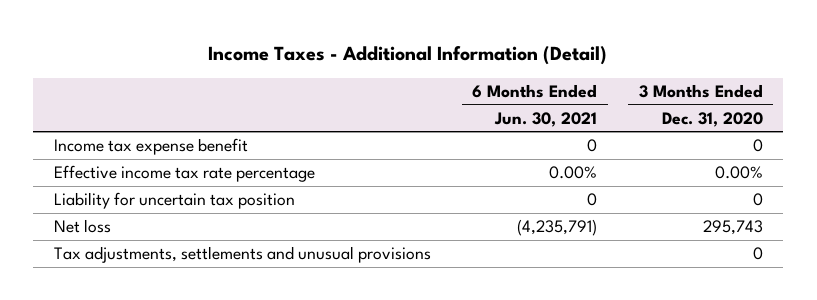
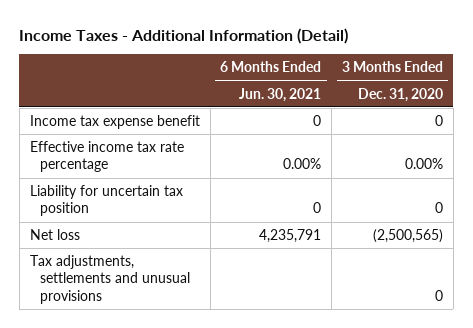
[517,219,598,237] (4,235,791) -> [259,229,322,244] 4,235,791
[702,220,763,236] 295,743 -> [373,229,444,244] (2,500,565)

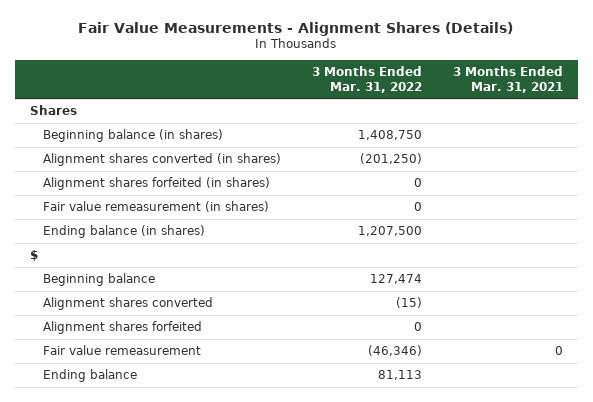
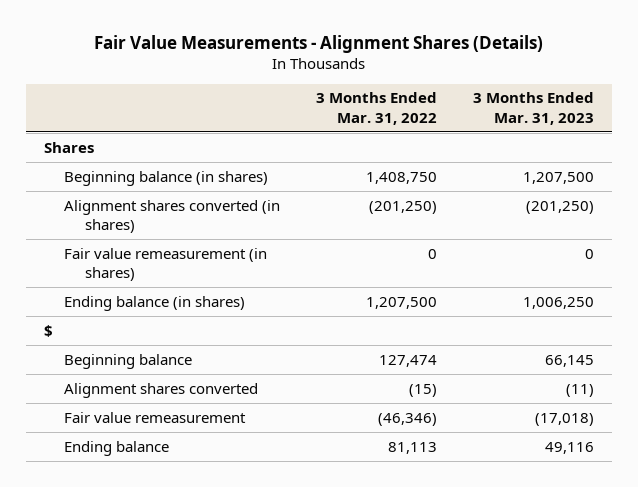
[452,66,563,93] 3 Months Ended Mar. 31, 2021 -> none
none -> [473,92,595,125] 3 Months Ended Mar. 31, 2023
[42,177,270,191] Alignment shares forfeited (in shares) -> none
[42,321,202,335] Alignment shares forfeited -> none

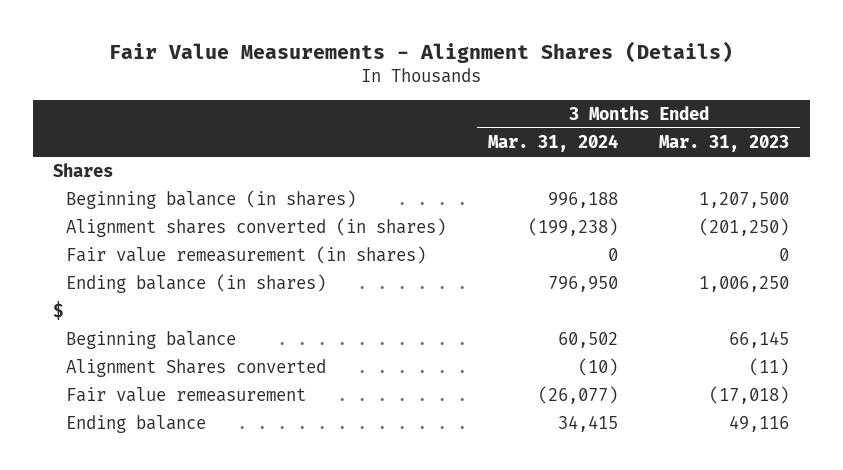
[316,92,438,125] 3 Months Ended Mar. 31, 2022 -> none
none -> [487,133,618,152] Mar. 31, 2024
[64,382,259,398] Alignment shares converted -> [66,359,327,378] Alignment Shares converted

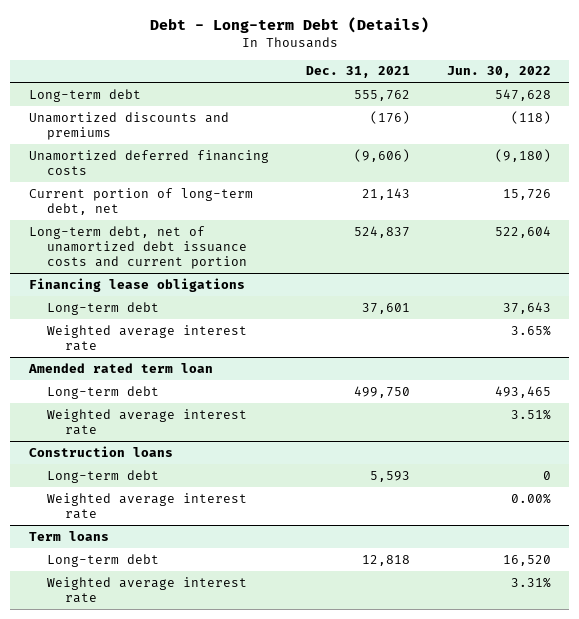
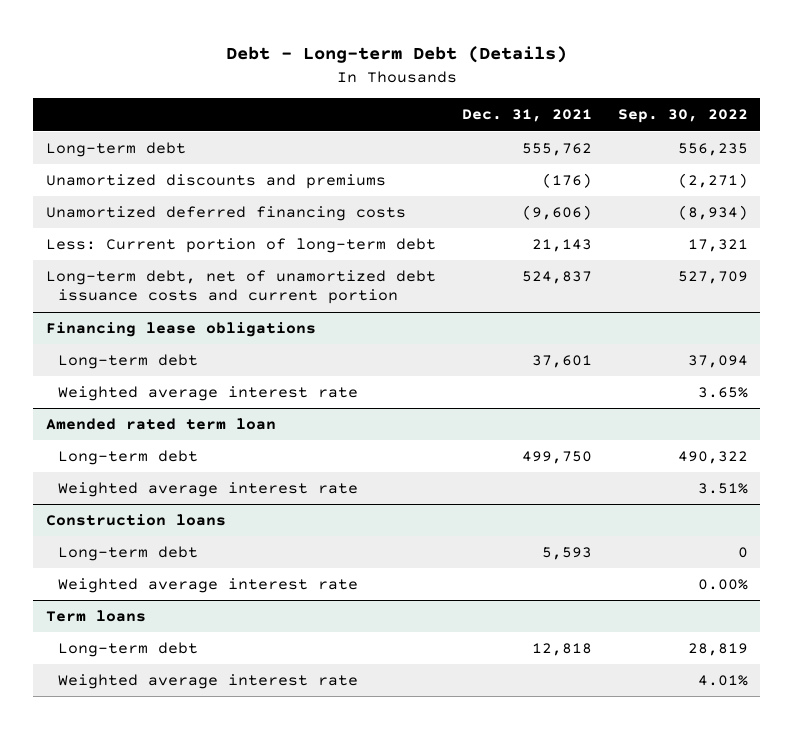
[446,66,551,79] Jun. 30, 2022 -> none
none -> [617,109,748,124] Sep. 30, 2022
[28,187,253,215] Current portion of long-term debt, net -> [46,238,437,254] Less: Current portion of long-term debt

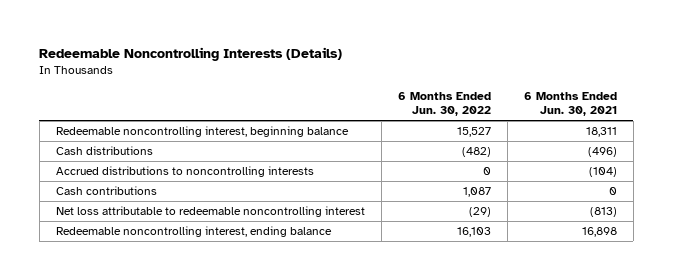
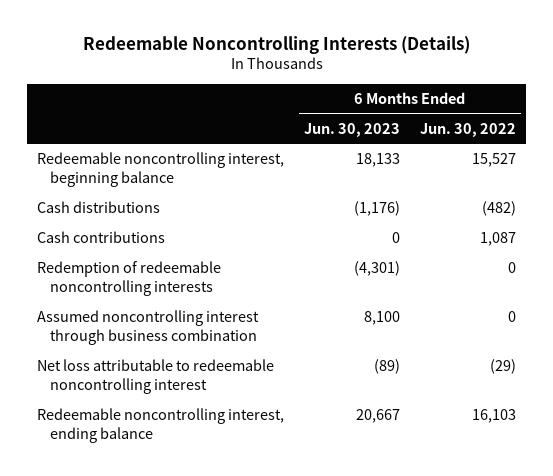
[523,91,617,117] 6 Months Ended Jun. 30, 2021 -> none
none -> [304,122,401,137] Jun. 30, 2023
[55,166,314,178] Accrued distributions to noncontrolling interests -> none
none -> [36,261,221,297] Redemption of redeemable noncontrolling interests
none -> [36,310,259,346] Assumed noncontrolling interest through business combination

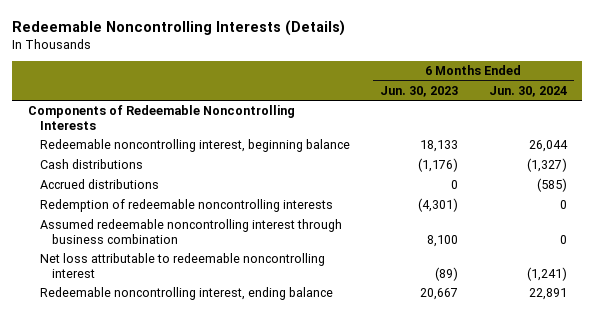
[420,122,517,137] Jun. 30, 2022 -> none
none -> [488,85,567,97] Jun. 30, 2024
none -> [27,105,295,131] Components of Redeemable Noncontrolling Interests
[36,231,165,244] Cash contributions -> none
none -> [39,179,159,190] Accrued distributions
[36,310,259,346] Assumed noncontrolling interest through business combination -> [39,219,342,245] Assumed redeemable noncontrolling interest through business combination

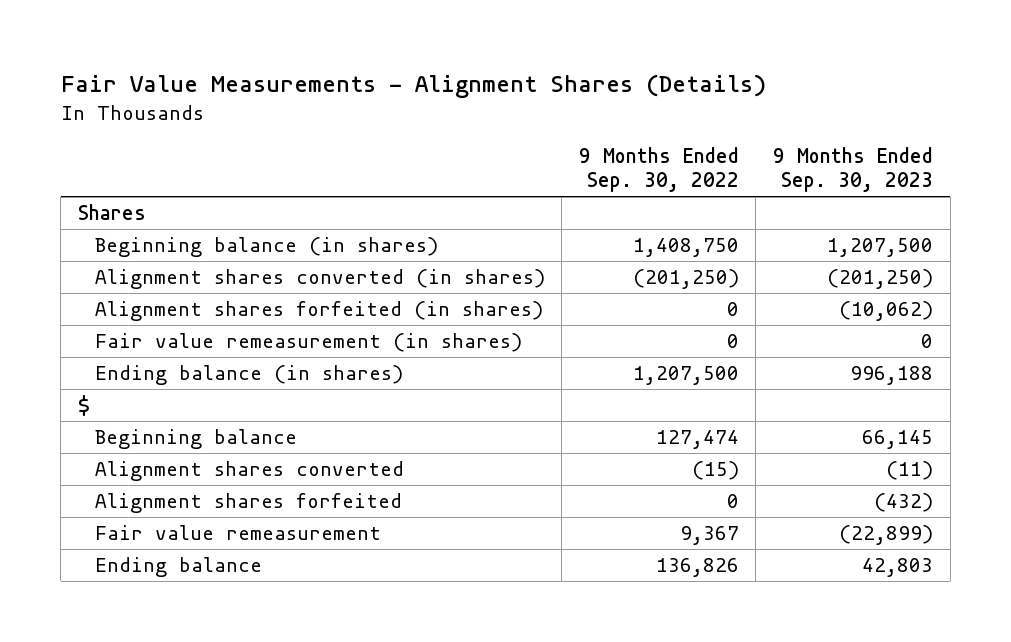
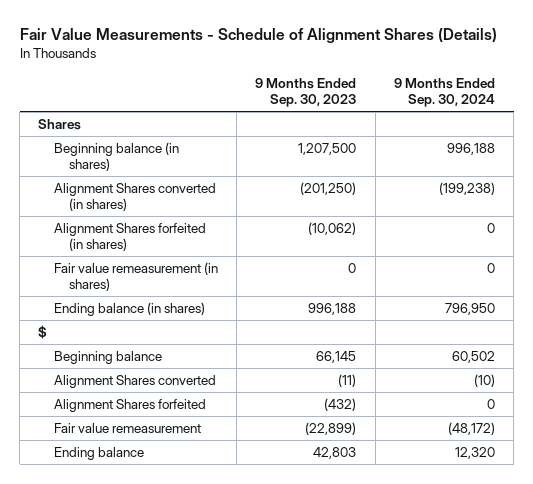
[60,74,766,99] Fair Value Measurements - Alignment Shares (Details) -> [19,28,497,44] Fair Value Measurements - Schedule of Alignment Shares (Details)
[578,146,739,193] 9 Months Ended Sep. 30, 2022 -> none
none -> [393,78,495,108] 9 Months Ended Sep. 30, 2024
[94,268,545,289] Alignment shares converted (in shares) -> [53,182,216,211] Alignment Shares converted (in shares)
[94,300,543,321] Alignment shares forfeited (in shares) -> [53,222,206,251] Alignment Shares forfeited (in shares)
[94,460,404,481] Alignment shares converted -> [53,374,216,388] Alignment Shares converted
[94,492,402,513] Alignment shares forfeited -> [53,398,206,412] Alignment Shares forfeited

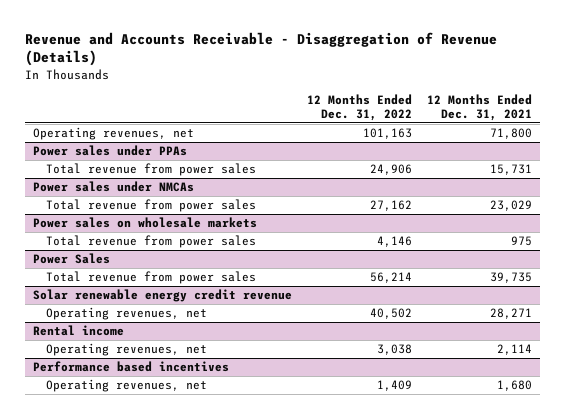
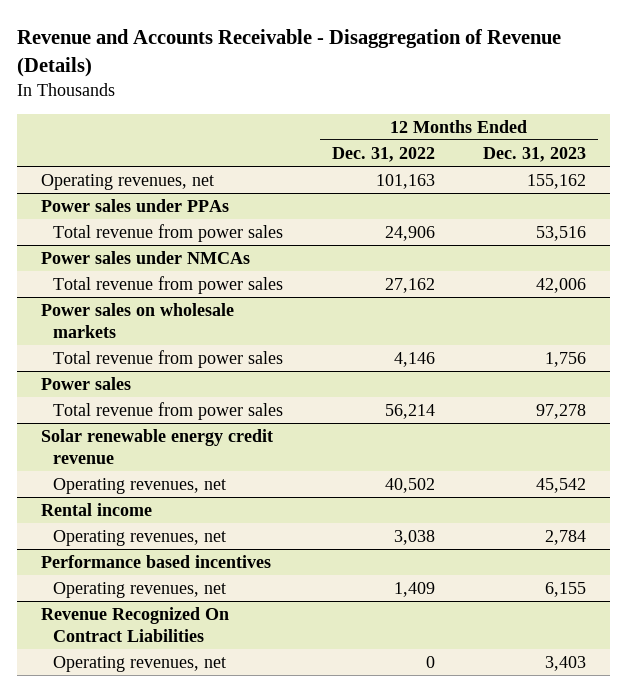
[427,93,533,121] 12 Months Ended Dec. 31, 2021 -> none
none -> [483,146,587,162] Dec. 31, 2023
[32,253,110,265] Power Sales -> [40,376,131,390] Power sales
none -> [40,606,229,642] Revenue Recognized On Contract Liabilities
none -> [53,655,227,672] Operating revenues, net

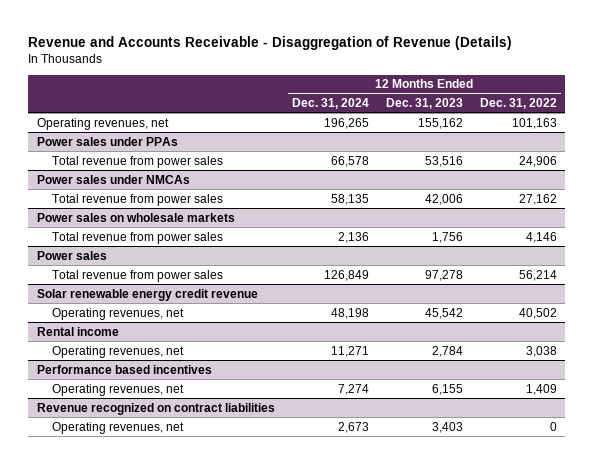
none -> [291,97,369,109] Dec. 31, 2024
[40,606,229,642] Revenue Recognized On Contract Liabilities -> [36,402,275,415] Revenue recognized on contract liabilities

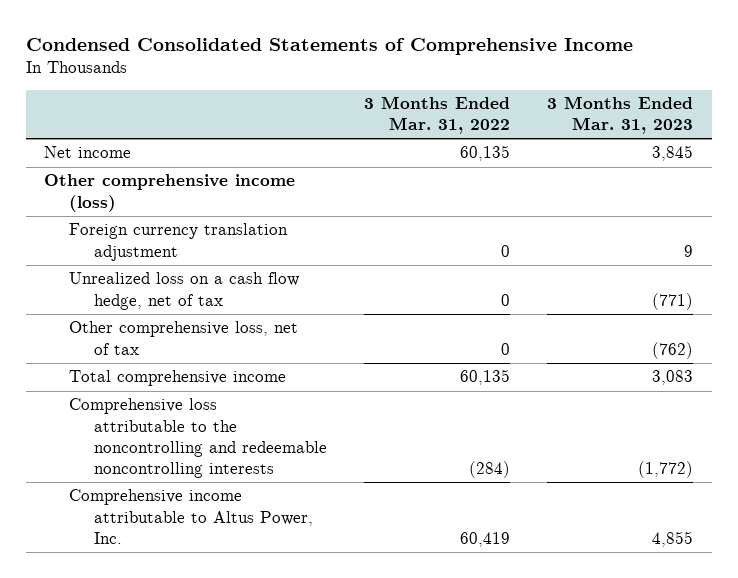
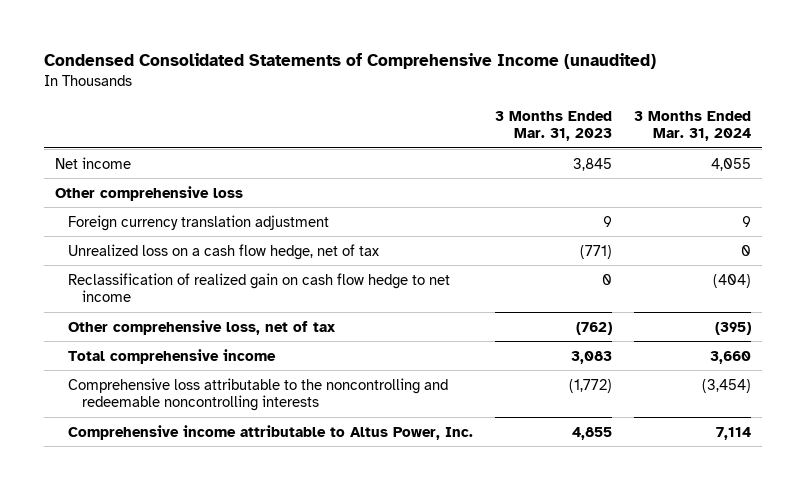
[25,38,633,56] Condensed Consolidated Statements of Comprehensive Income -> [43,53,656,70] Condensed Consolidated Statements of Comprehensive Income (unaudited)
[364,95,511,135] 3 Months Ended Mar. 31, 2022 -> none
none -> [633,110,751,142] 3 Months Ended Mar. 31, 2024
[44,174,296,212] Other comprehensive income (loss) -> [54,185,243,201] Other comprehensive loss
none -> [68,272,451,303] Reclassification of realized gain on cash flow hedge to net income

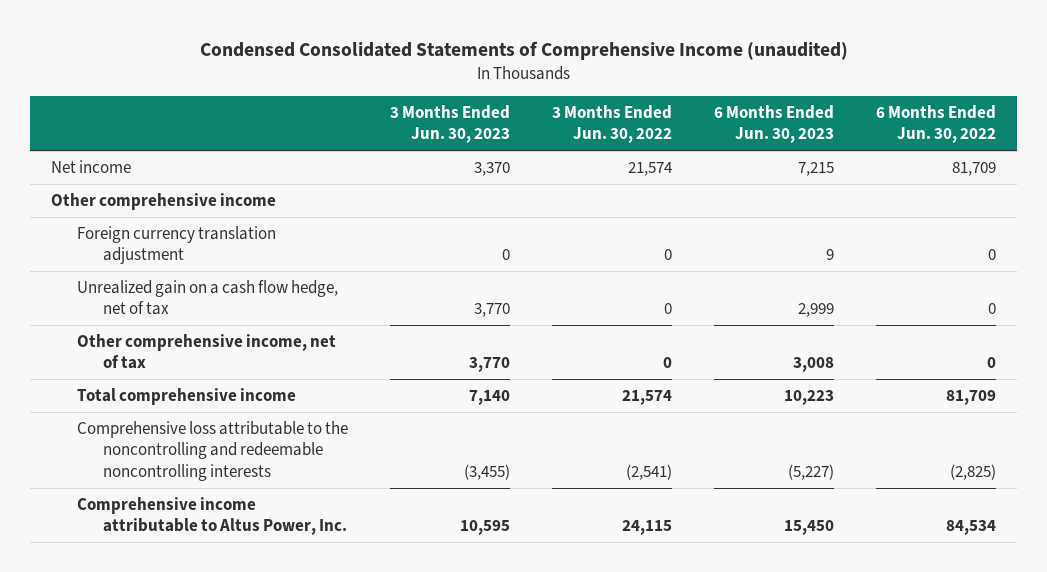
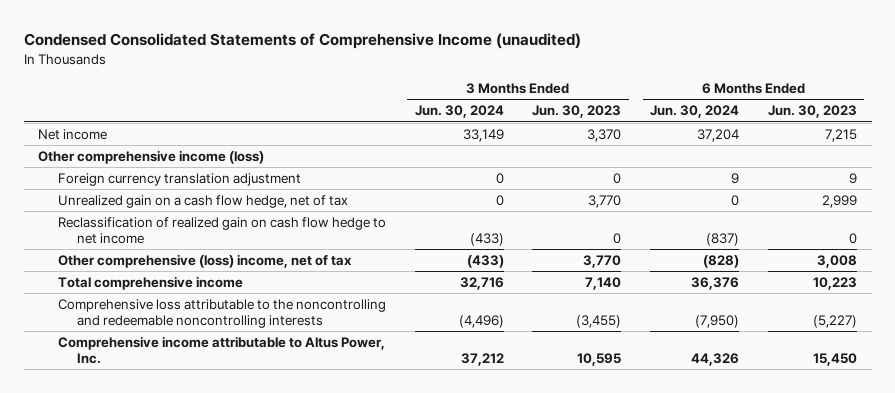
[552,105,673,144] 3 Months Ended Jun. 30, 2022 -> none
[876,105,997,144] 6 Months Ended Jun. 30, 2022 -> none
none -> [414,105,504,119] Jun. 30, 2024
none -> [650,105,740,119] Jun. 30, 2024
[50,193,276,211] Other comprehensive income -> [38,149,265,164] Other comprehensive income (loss)
none -> [57,216,386,244] Reclassification of realized gain on cash flow hedge to net income
[76,334,336,370] Other comprehensive income, net of tax -> [57,253,352,268] Other comprehensive (loss) income, net of tax

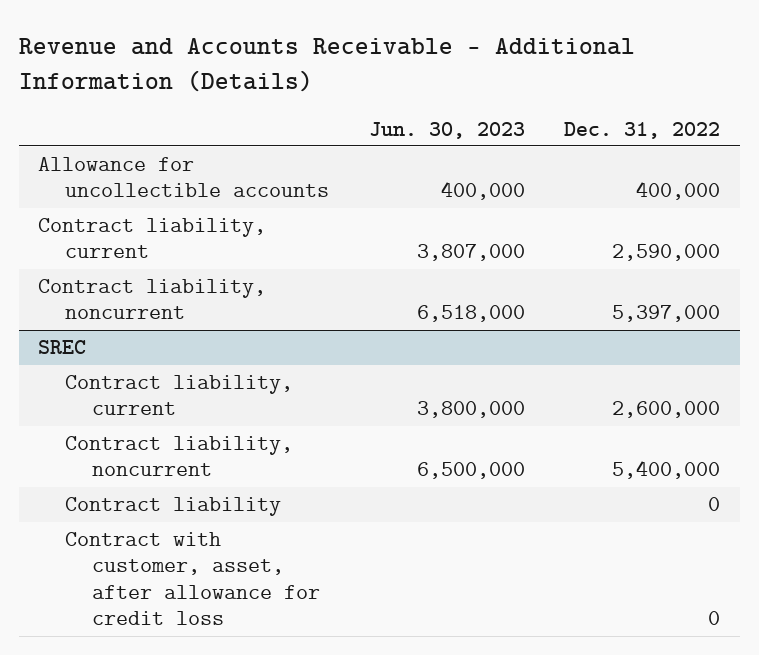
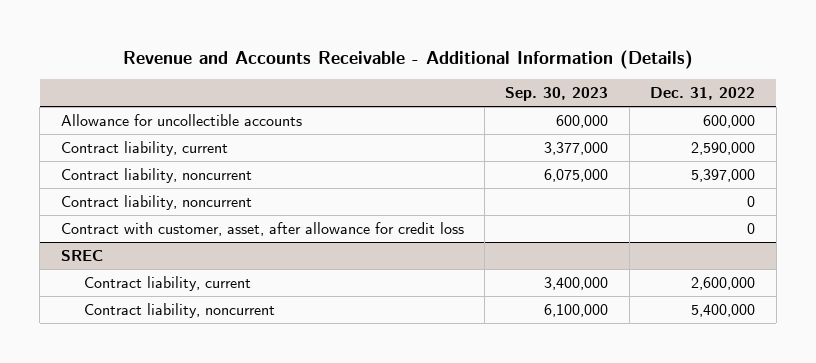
[368,121,525,139] Jun. 30, 2023 -> none
none -> [505,86,609,101] Sep. 30, 2023
[636,181,721,201] 400,000 -> [703,114,756,128] 600,000
none -> [60,194,252,210] Contract liability, noncurrent
none -> [60,221,464,236] Contract with customer, asset, after allowance for credit loss
[65,497,282,517] Contract liability -> none
[65,532,320,626] Contract with customer, asset, after allowance for credit loss -> none

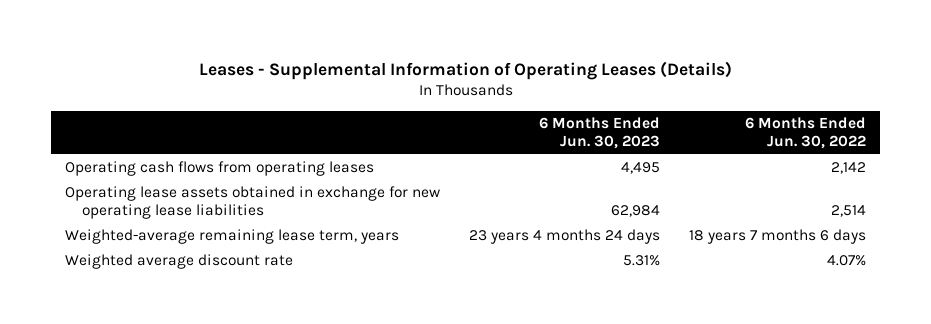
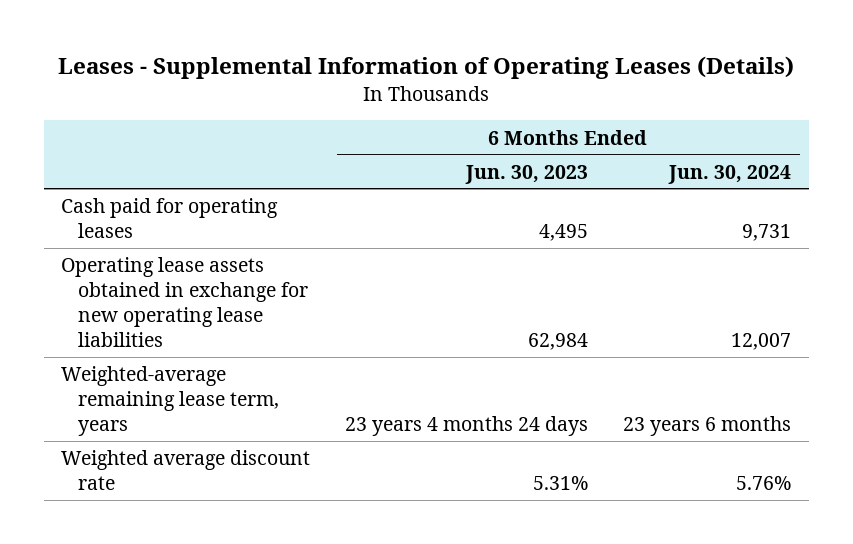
[744,116,866,150] 6 Months Ended Jun. 30, 2022 -> none
none -> [668,164,792,184] Jun. 30, 2024
[65,161,375,177] Operating cash flows from operating leases -> [61,198,279,239] Cash paid for operating leases

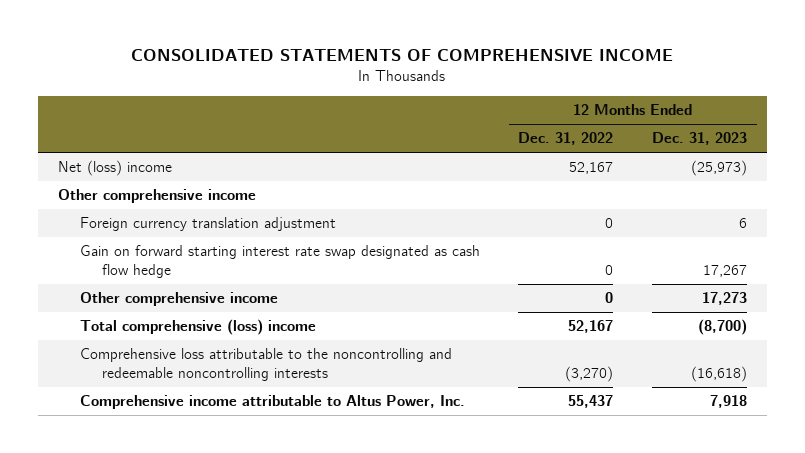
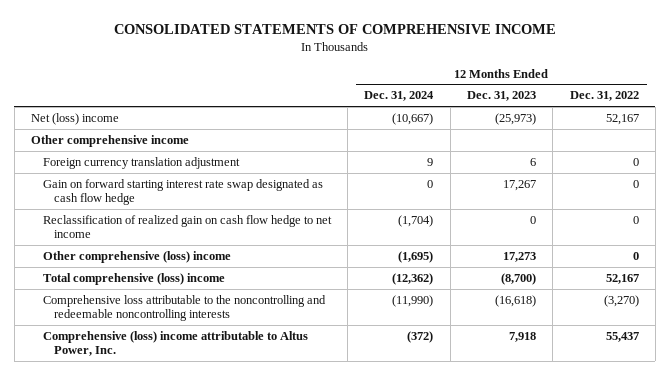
none -> [364,91,435,102] Dec. 31, 2024
none -> [42,214,332,239] Reclassification of realized gain on cash flow hedge to net income
[79,292,278,307] Other comprehensive income -> [42,250,231,263] Other comprehensive (loss) income
[79,395,465,410] Comprehensive income attributable to Altus Power, Inc. -> [42,330,308,357] Comprehensive (loss) income attributable to Altus Power, Inc.

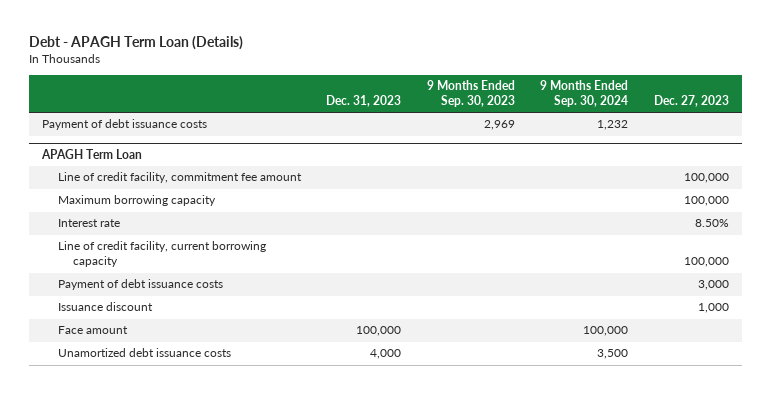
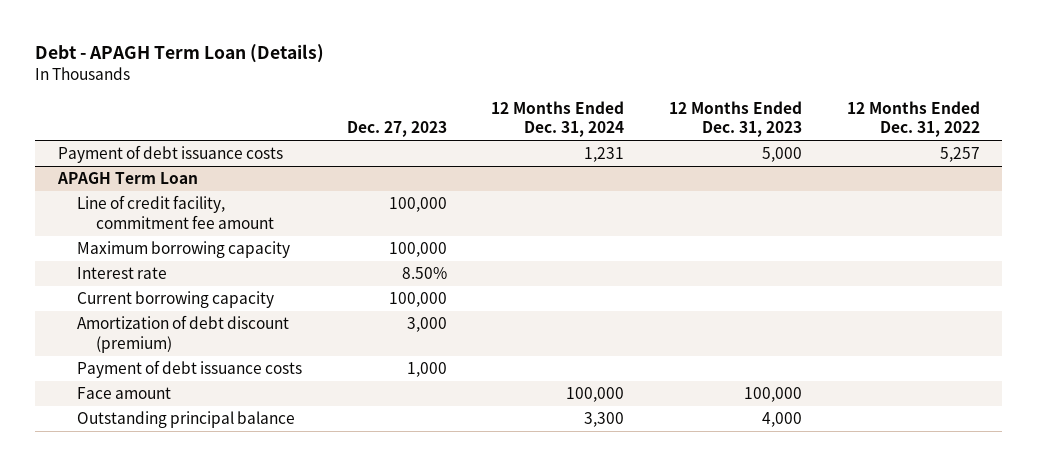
[326,95,402,108] Dec. 31, 2023 -> none
[426,80,515,108] 9 Months Ended Sep. 30, 2023 -> none
[540,80,629,108] 9 Months Ended Sep. 30, 2024 -> none
none -> [491,100,625,138] 12 Months Ended Dec. 31, 2024
none -> [669,100,803,138] 12 Months Ended Dec. 31, 2023
none -> [846,100,980,138] 12 Months Ended Dec. 31, 2022
[57,302,153,312] Issuance discount -> none
[57,241,266,268] Line of credit facility, current borrowing capacity -> [76,291,274,309] Current borrowing capacity
none -> [76,315,289,353] Amortization of debt discount (premium)
[697,280,729,291] 3,000 -> [406,362,447,378] 1,000
[57,348,231,358] Unamortized debt issuance costs -> [76,411,295,429] Outstanding principal balance

